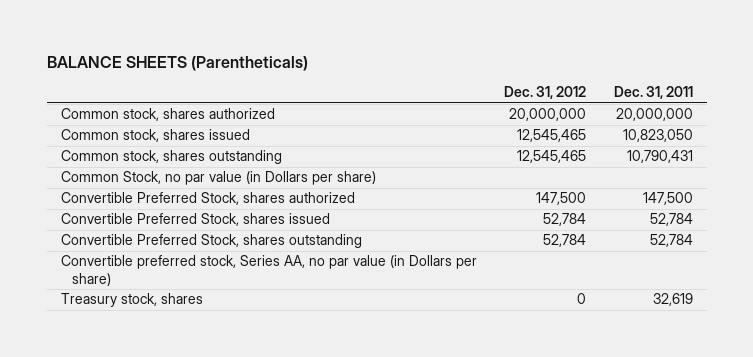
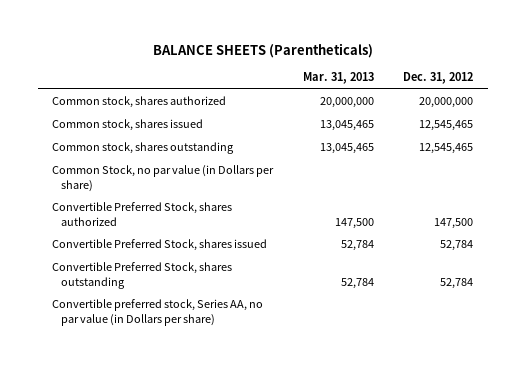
[613,86,693,100] Dec. 31, 2011 -> none
none -> [302,72,374,85] Mar. 31, 2013
[60,293,203,308] Treasury stock, shares -> none

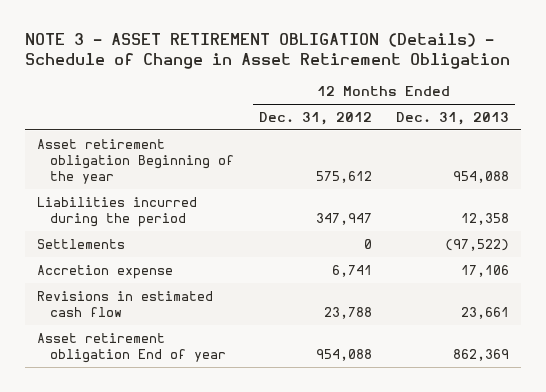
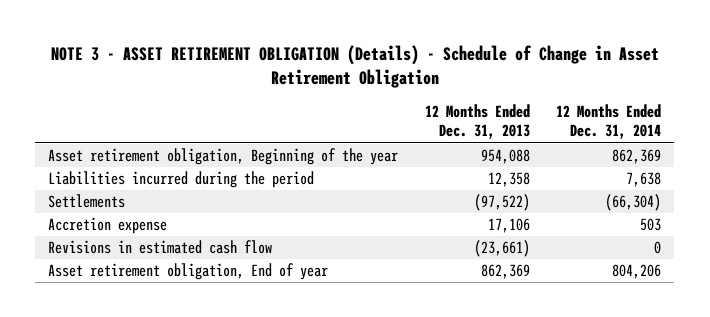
[258,112,372,126] Dec. 31, 2012 -> none
none -> [556,104,662,140] 12 Months Ended Dec. 31, 2014
[37,138,235,185] Asset retirement obligation Beginning of the year -> [48,148,399,166] Asset retirement obligation, Beginning of the year
[461,307,510,320] 23,661 -> [473,240,530,258] (23,661)
[37,332,227,364] Asset retirement obligation End of year -> [48,263,329,281] Asset retirement obligation, End of year

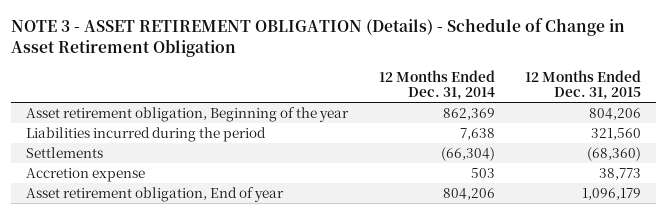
[424,104,530,140] 12 Months Ended Dec. 31, 2013 -> none
none -> [524,69,641,101] 12 Months Ended Dec. 31, 2015
[48,240,273,255] Revisions in estimated cash flow -> none

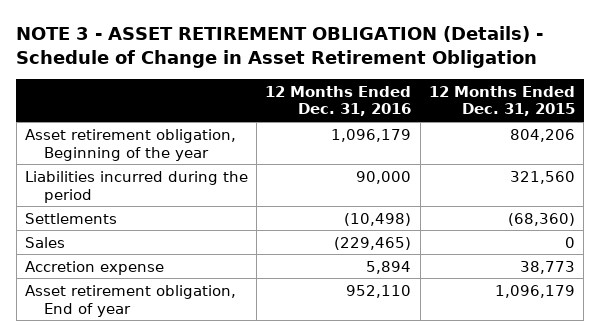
[378,69,495,101] 12 Months Ended Dec. 31, 2014 -> none
none -> [265,85,412,117] 12 Months Ended Dec. 31, 2016
none -> [24,236,65,248] Sales

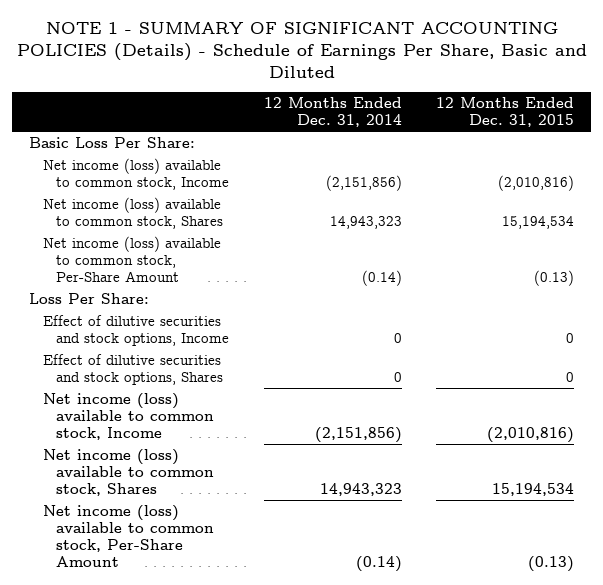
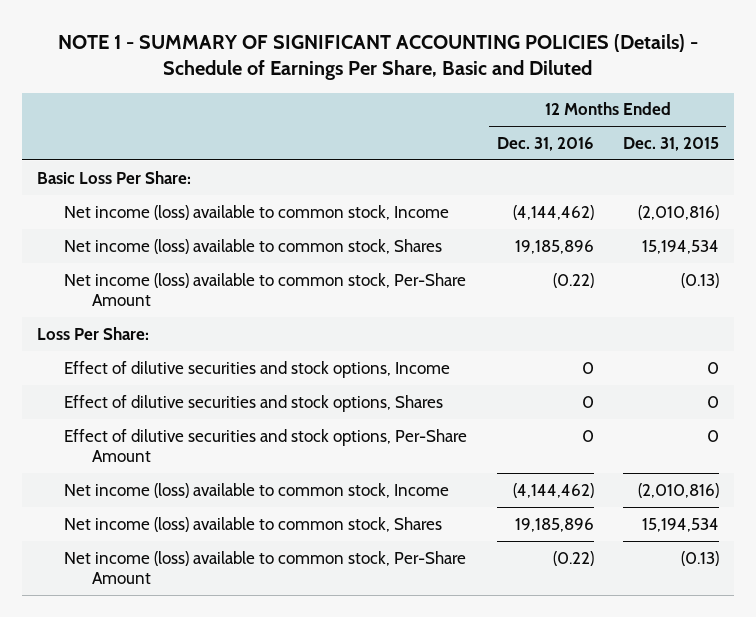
[263,97,402,128] 12 Months Ended Dec. 31, 2014 -> none
none -> [496,136,594,151] Dec. 31, 2016
none -> [64,428,468,462] Effect of dilutive securities and stock options, Per-Share Amount

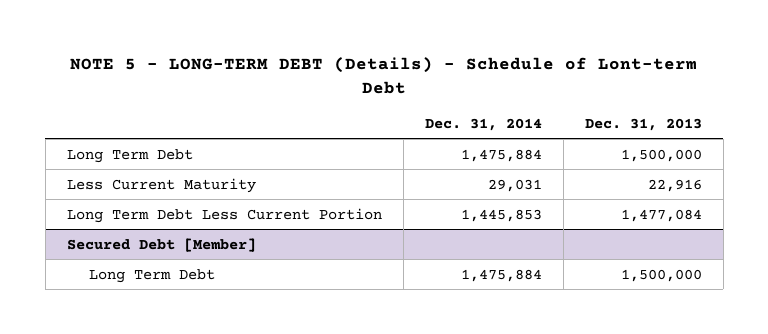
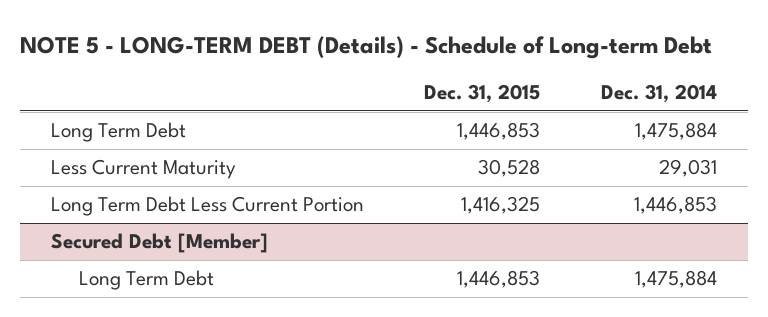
[70,56,698,94] NOTE 5 - LONG-TERM DEBT (Details) - Schedule of Lont-term Debt -> [20,35,713,59] NOTE 5 - LONG-TERM DEBT (Details) - Schedule of Long-term Debt
[584,117,702,131] Dec. 31, 2013 -> none
none -> [424,84,541,104] Dec. 31, 2015
[460,208,542,222] 1,445,853 -> [634,196,718,215] 1,446,853

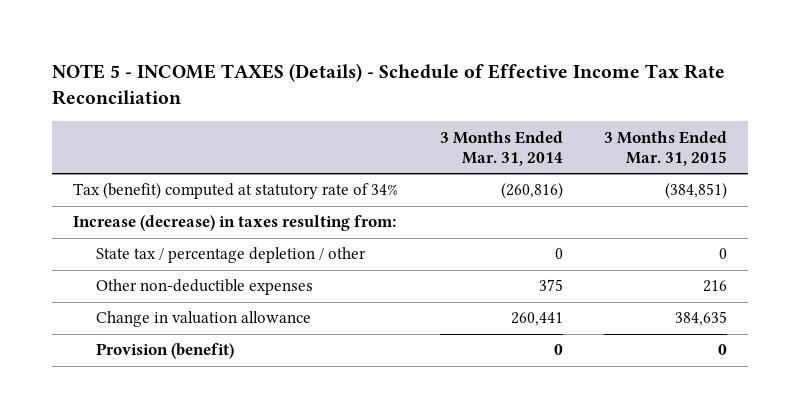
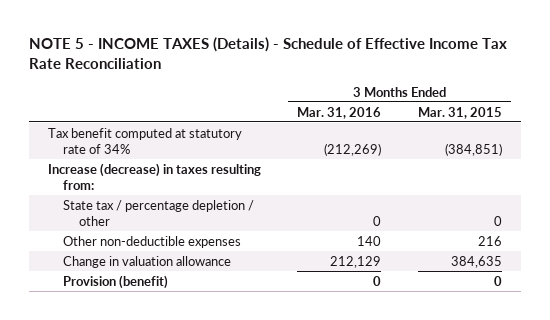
[439,130,563,166] 3 Months Ended Mar. 31, 2014 -> none
none -> [297,106,382,119] Mar. 31, 2016
[73,182,399,200] Tax (benefit) computed at statutory rate of 34% -> [47,127,242,154] Tax benefit computed at statutory rate of 34%

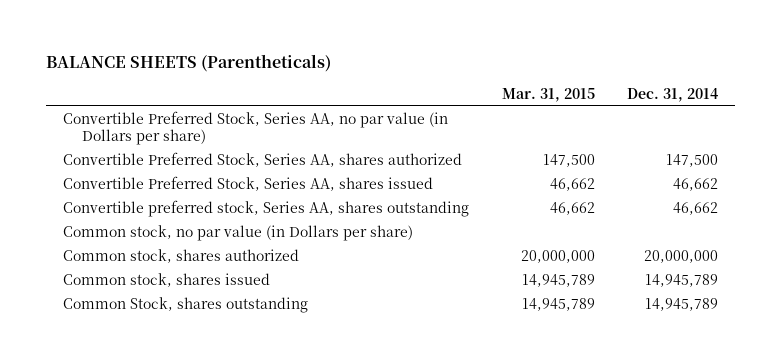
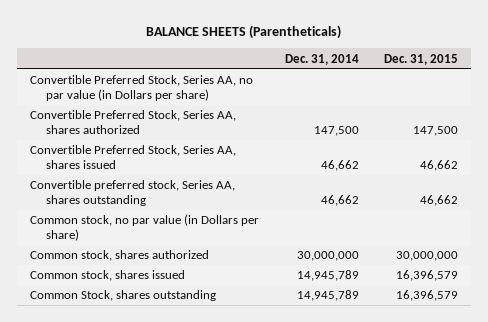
[501,87,595,102] Mar. 31, 2015 -> none
none -> [384,53,459,65] Dec. 31, 2015
[644,250,719,264] 20,000,000 -> [296,251,359,262] 30,000,000

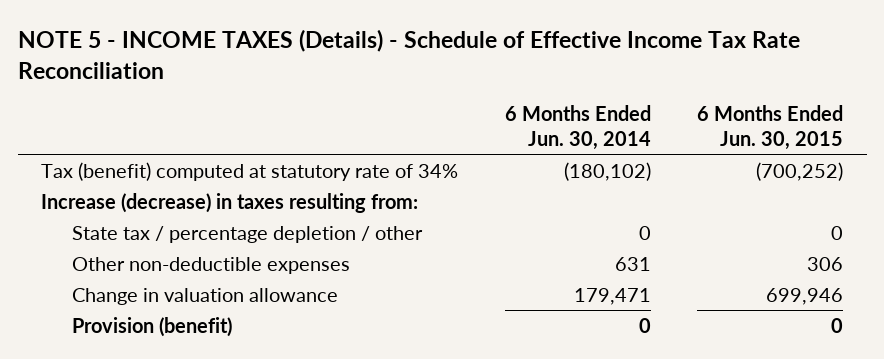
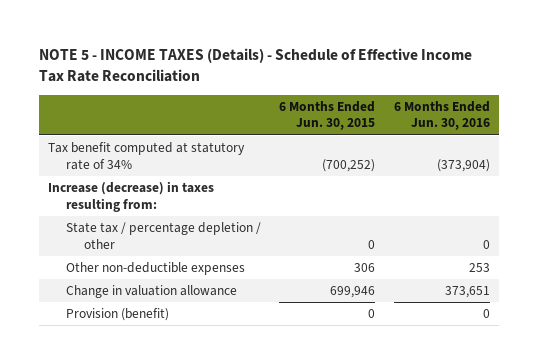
[504,105,651,150] 6 Months Ended Jun. 30, 2014 -> none
none -> [393,100,490,131] 6 Months Ended Jun. 30, 2016
[41,161,459,181] Tax (benefit) computed at statutory rate of 34% -> [47,142,245,170] Tax benefit computed at statutory rate of 34%

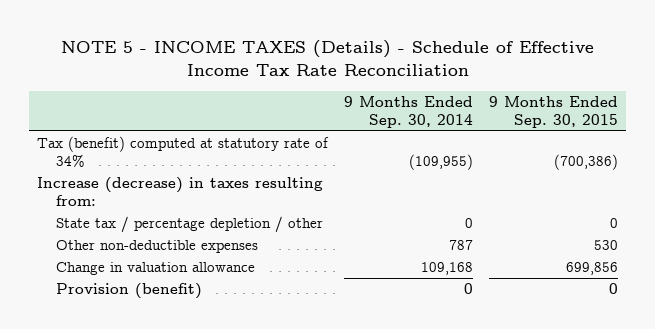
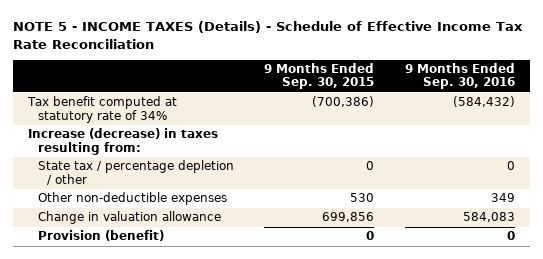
[344,96,474,128] 9 Months Ended Sep. 30, 2014 -> none
none -> [404,63,515,90] 9 Months Ended Sep. 30, 2016
[37,136,330,167] Tax (benefit) computed at statutory rate of 34% -> [27,96,178,123] Tax benefit computed at statutory rate of 34%

